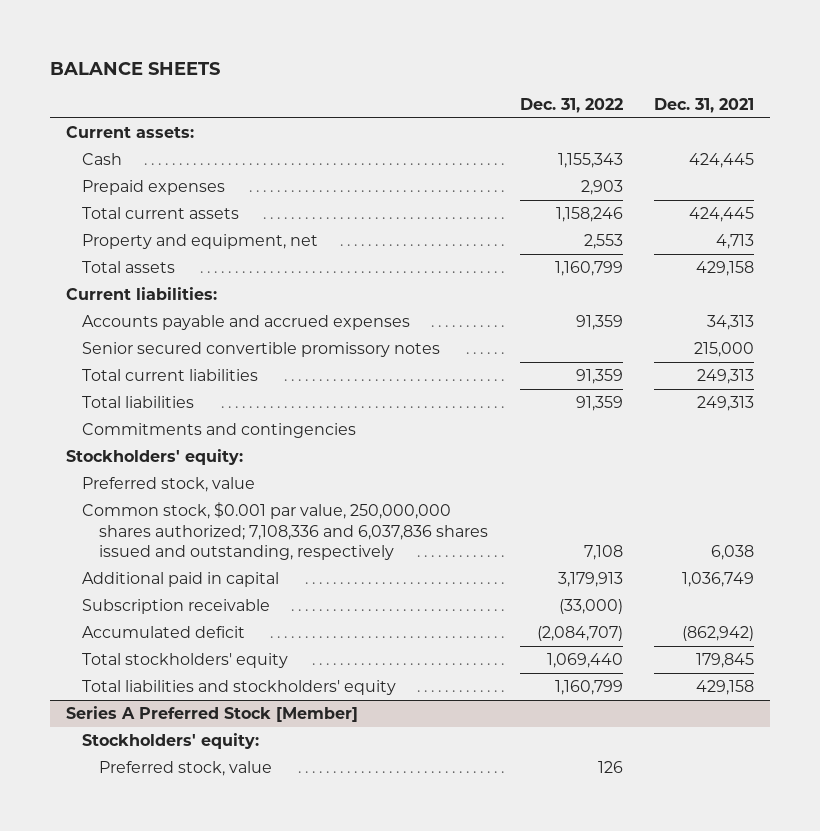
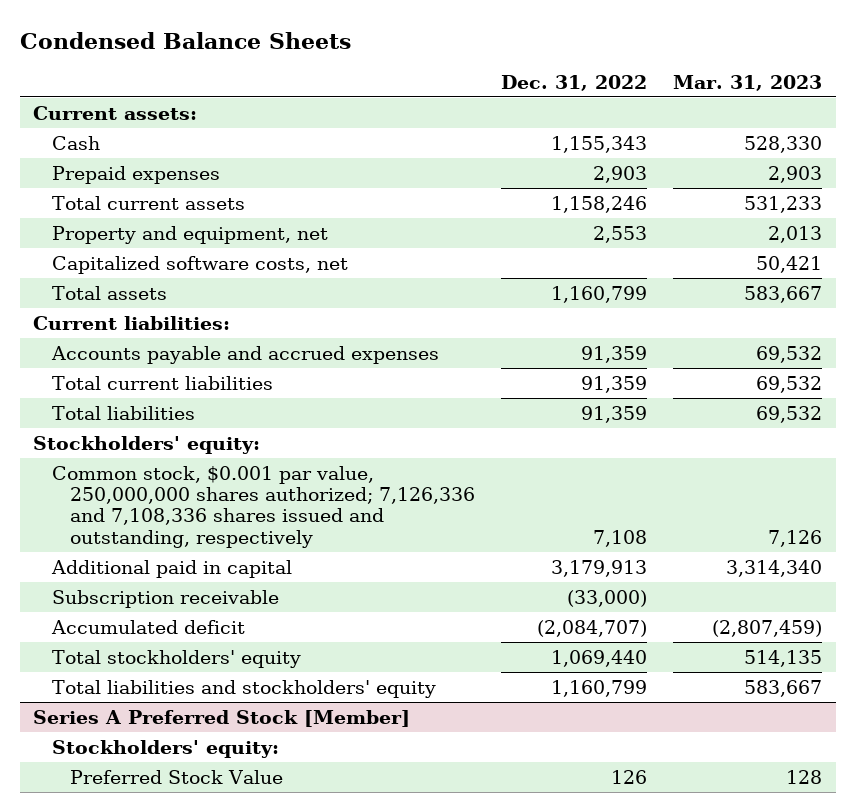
[49,61,220,75] BALANCE SHEETS -> [19,31,351,49] Condensed Balance Sheets
[654,97,755,113] Dec. 31, 2021 -> none
none -> [673,74,823,91] Mar. 31, 2023
none -> [51,255,348,274] Capitalized software costs, net
[82,342,441,358] Senior secured convertible promissory notes -> none
[82,423,357,439] Commitments and contingencies -> none
[82,477,256,493] Preferred stock, value -> none
[82,502,489,560] Common stock, $0.001 par value, 250,000,000 shares authorized; 7,108,336 and 6,037,836 shares issued and outstanding, respectively -> [51,465,476,548] Common stock, $0.001 par value, 250,000,000 shares authorized; 7,126,336 and 7,108,336 shares issued and outstanding, respectively
[99,761,273,777] Preferred stock, value -> [70,769,284,784] Preferred Stock Value

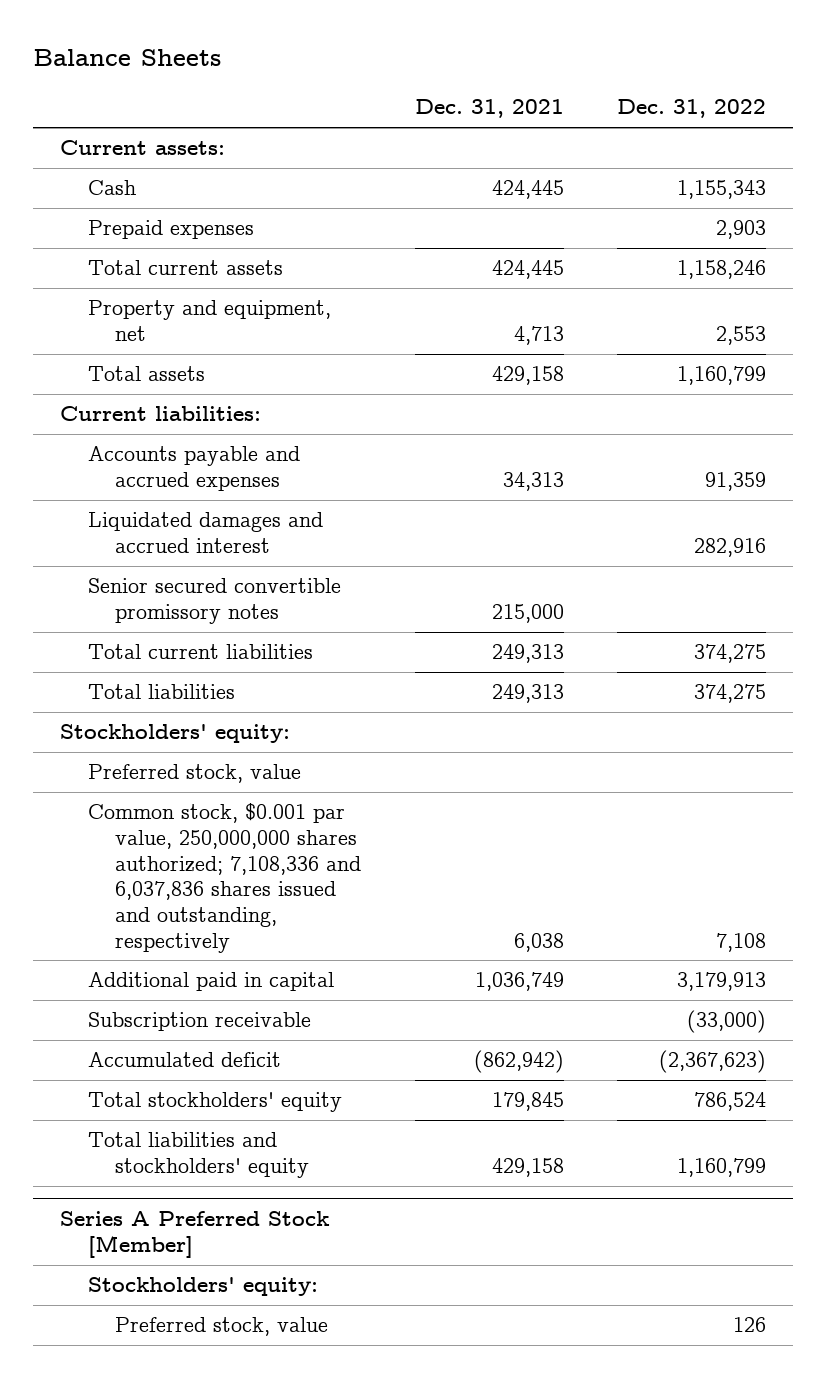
[19,31,351,49] Condensed Balance Sheets -> [32,48,221,66] Balance Sheets
[673,74,823,91] Mar. 31, 2023 -> none
none -> [414,99,564,119] Dec. 31, 2021
[51,255,348,274] Capitalized software costs, net -> none
none -> [87,512,323,554] Liquidated damages and accrued interest
none -> [87,578,341,625] Senior secured convertible promissory notes
[581,375,648,393] 91,359 -> [694,644,767,664] 374,275
[581,405,648,423] 91,359 -> [694,684,767,704] 374,275
none -> [87,764,301,784] Preferred stock, value
[51,465,476,548] Common stock, $0.001 par value, 250,000,000 shares authorized; 7,126,336 and 7,108,336 shares issued and outstanding, respectively -> [87,803,362,953] Common stock, $0.001 par value, 250,000,000 shares authorized; 7,108,336 and 6,037,836 shares issued and outstanding, respectively
[537,619,648,637] (2,084,707) -> [659,1050,767,1074] (2,367,623)
[551,649,648,667] 1,069,440 -> [694,1092,767,1112] 786,524
[70,769,284,784] Preferred Stock Value -> [115,1317,329,1337] Preferred stock, value

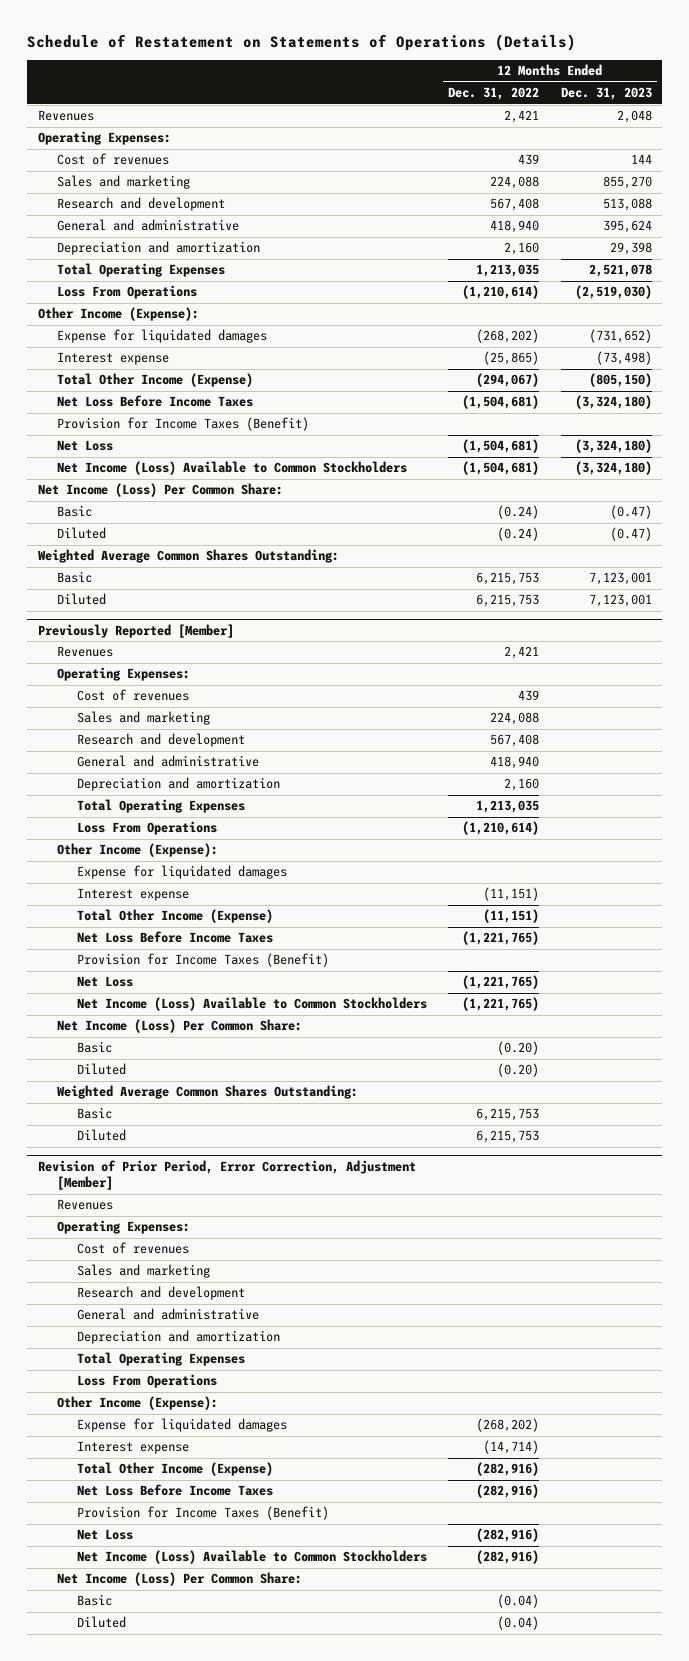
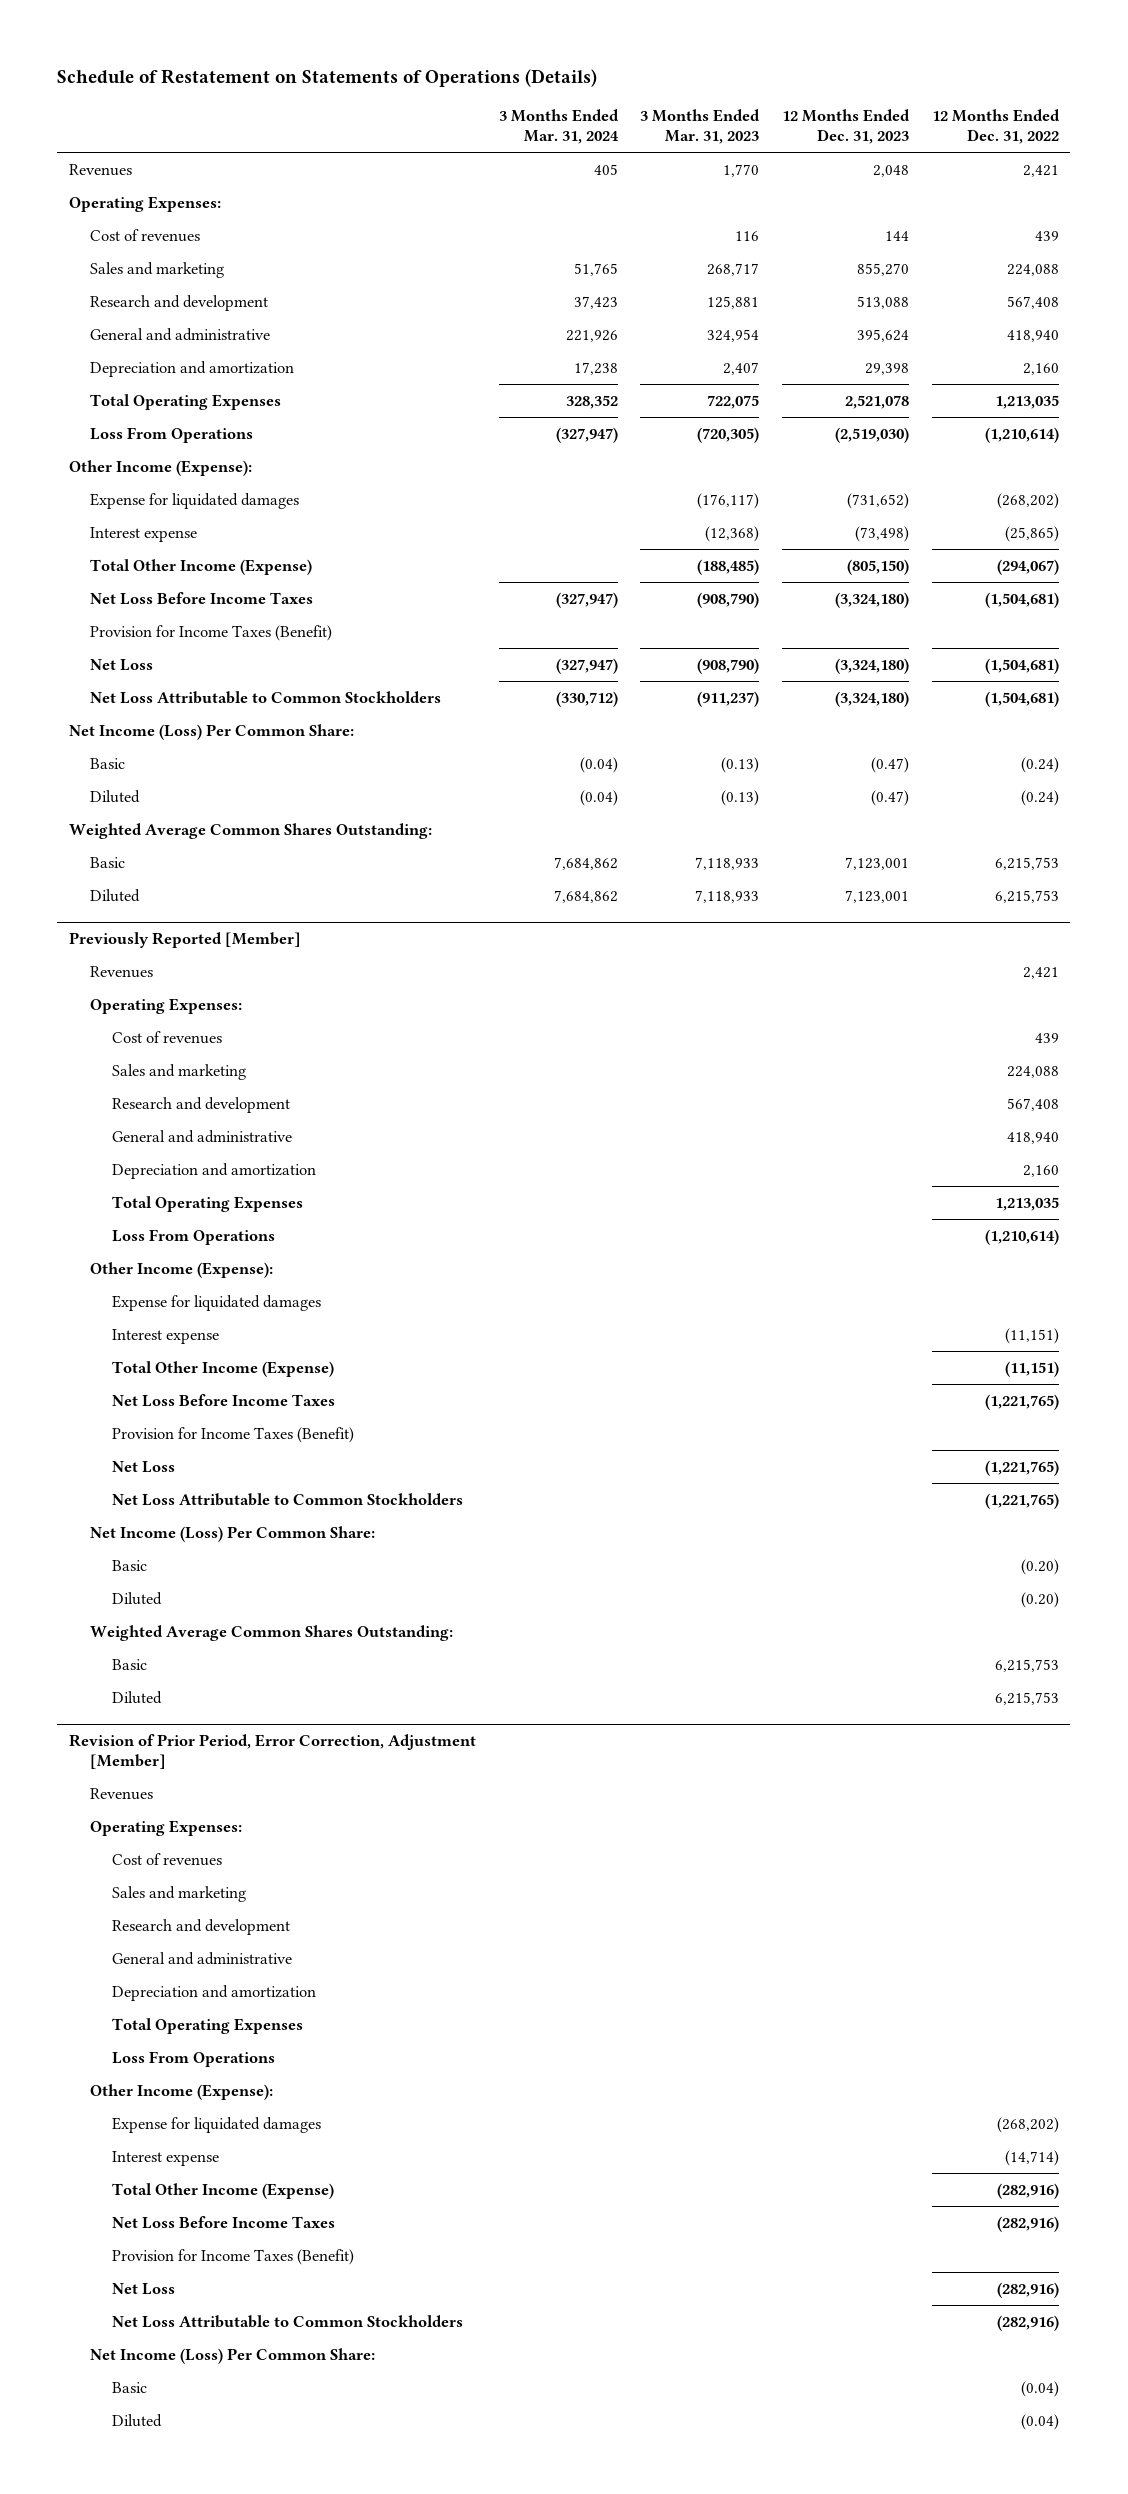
none -> [498,109,619,145] 3 Months Ended Mar. 31, 2024
none -> [640,109,761,145] 3 Months Ended Mar. 31, 2023
[57,461,408,476] Net Income (Loss) Available to Common Stockholders -> [90,690,442,704] Net Loss Attributable to Common Stockholders
[76,997,427,1012] Net Income (Loss) Available to Common Stockholders -> [111,1492,463,1506] Net Loss Attributable to Common Stockholders
[76,1550,427,1565] Net Income (Loss) Available to Common Stockholders -> [111,2314,463,2328] Net Loss Attributable to Common Stockholders

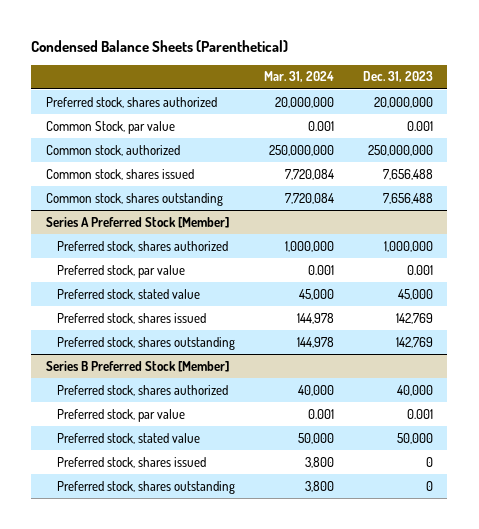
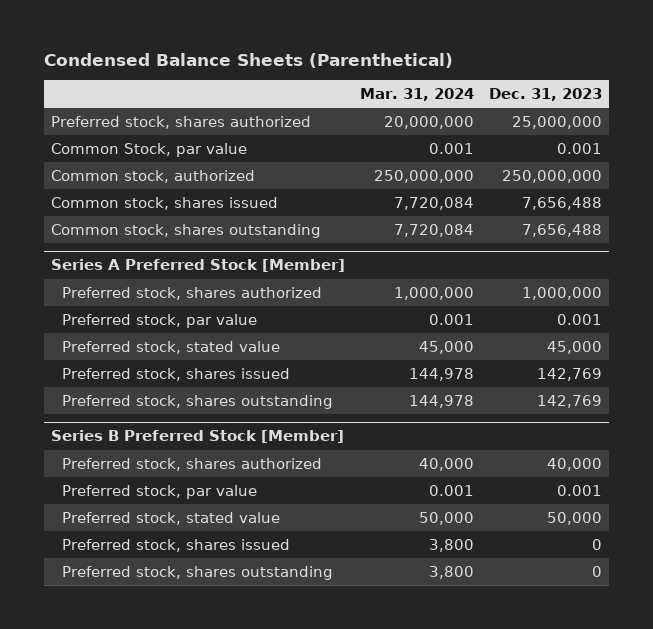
[373,96,433,108] 20,000,000 -> [511,115,602,129] 25,000,000

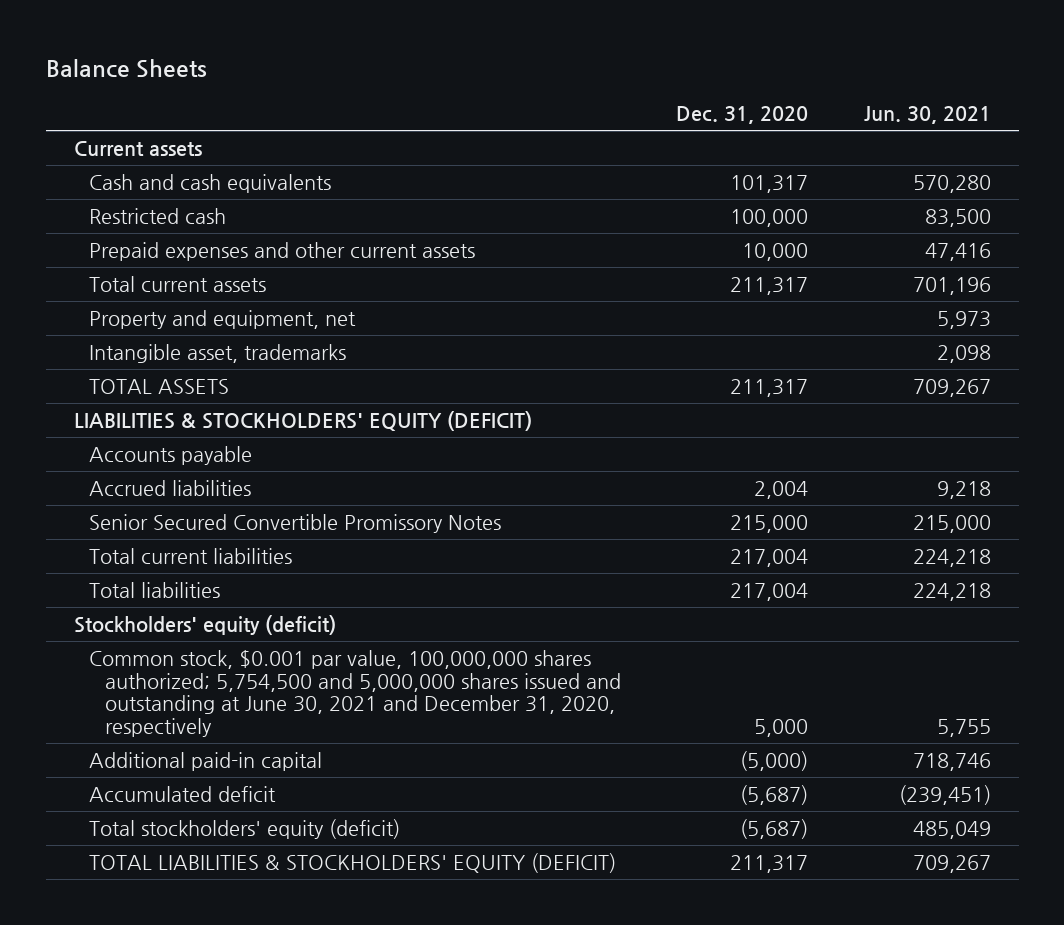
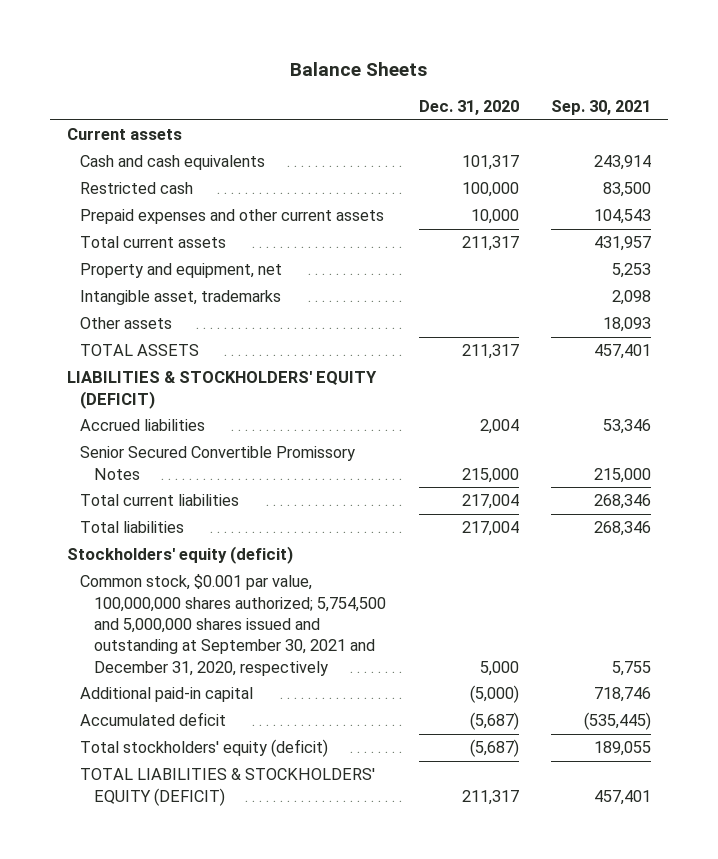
[863,106,991,125] Jun. 30, 2021 -> none
none -> [551,100,652,116] Sep. 30, 2021
none -> [80,317,173,330] Other assets
[89,446,253,466] Accounts payable -> none
[89,650,621,738] Common stock, $0.001 par value, 100,000,000 shares authorized; 5,754,500 and 5,000,000 shares issued and outstanding at June 30, 2021 and December 31, 2020, respectively -> [80,574,386,676] Common stock, $0.001 par value, 100,000,000 shares authorized; 5,754,500 and 5,000,000 shares issued and outstanding at September 30, 2021 and December 31, 2020, respectively

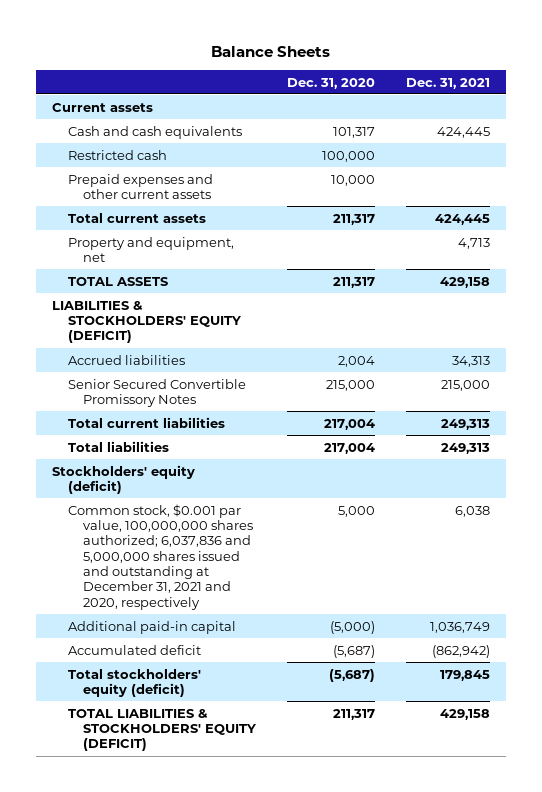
[551,100,652,116] Sep. 30, 2021 -> none
none -> [406,77,491,89] Dec. 31, 2021
[80,290,282,306] Intangible asset, trademarks -> none
[80,317,173,330] Other assets -> none
[80,574,386,676] Common stock, $0.001 par value, 100,000,000 shares authorized; 5,754,500 and 5,000,000 shares issued and outstanding at September 30, 2021 and December 31, 2020, respectively -> [67,503,254,610] Common stock, $0.001 par value, 100,000,000 shares authorized; 6,037,836 and 5,000,000 shares issued and outstanding at December 31, 2021 and 2020, respectively

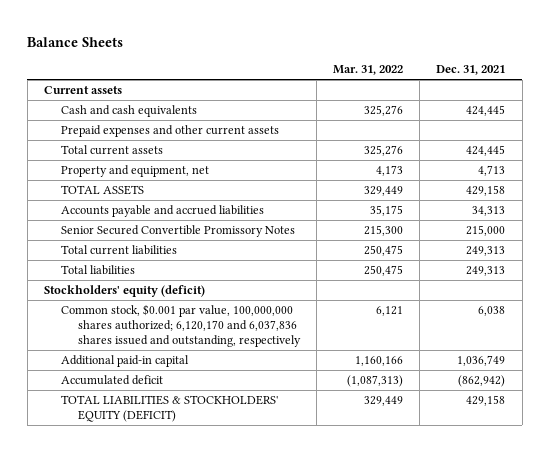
[287,77,376,89] Dec. 31, 2020 -> none
none -> [332,65,403,76] Mar. 31, 2022
[67,149,167,160] Restricted cash -> none
[51,300,241,344] LIABILITIES & STOCKHOLDERS' EQUITY (DEFICIT) -> none
[67,354,185,365] Accrued liabilities -> [60,205,264,218] Accounts payable and accrued liabilities
[67,503,254,610] Common stock, $0.001 par value, 100,000,000 shares authorized; 6,037,836 and 5,000,000 shares issued and outstanding at December 31, 2021 and 2020, respectively -> [60,304,301,347] Common stock, $0.001 par value, 100,000,000 shares authorized; 6,120,170 and 6,037,836 shares issued and outstanding, respectively
[67,668,201,697] Total stockholders' equity (deficit) -> none

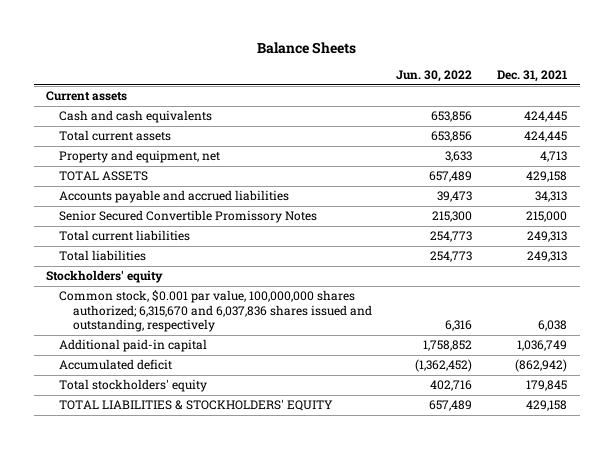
[332,65,403,76] Mar. 31, 2022 -> none
none -> [396,69,473,82] Jun. 30, 2022
[60,125,279,138] Prepaid expenses and other current assets -> none
[44,285,206,298] Stockholders' equity (deficit) -> [46,270,164,284] Stockholders' equity
[60,304,301,347] Common stock, $0.001 par value, 100,000,000 shares authorized; 6,120,170 and 6,037,836 shares issued and outstanding, respectively -> [59,290,372,332] Common stock, $0.001 par value, 100,000,000 shares authorized; 6,315,670 and 6,037,836 shares issued and outstanding, respectively
none -> [59,379,208,393] Total stockholders' equity
[60,395,278,422] TOTAL LIABILITIES & STOCKHOLDERS' EQUITY (DEFICIT) -> [59,399,334,412] TOTAL LIABILITIES & STOCKHOLDERS' EQUITY

